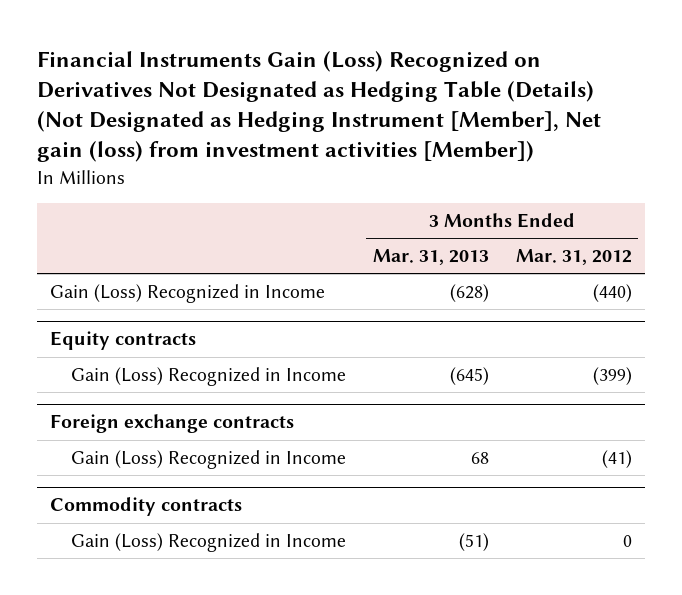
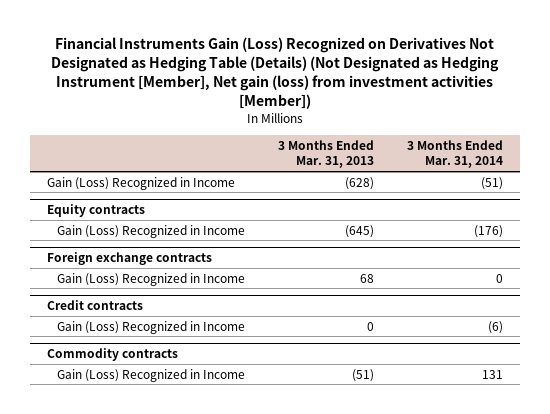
[515,249,632,266] Mar. 31, 2012 -> none
none -> [407,139,504,169] 3 Months Ended Mar. 31, 2014
none -> [46,300,143,311] Credit contracts
none -> [57,320,246,334] Gain (Loss) Recognized in Income

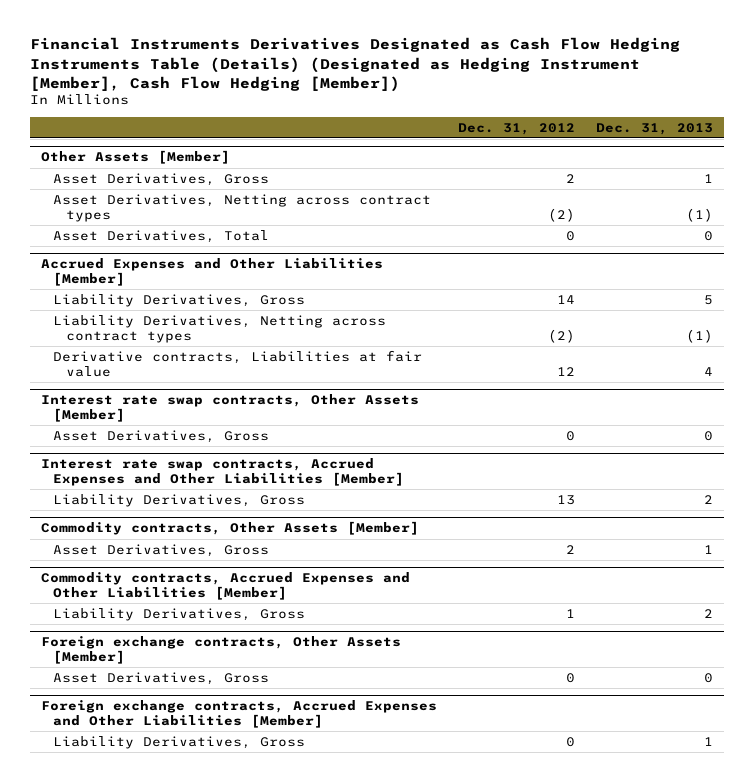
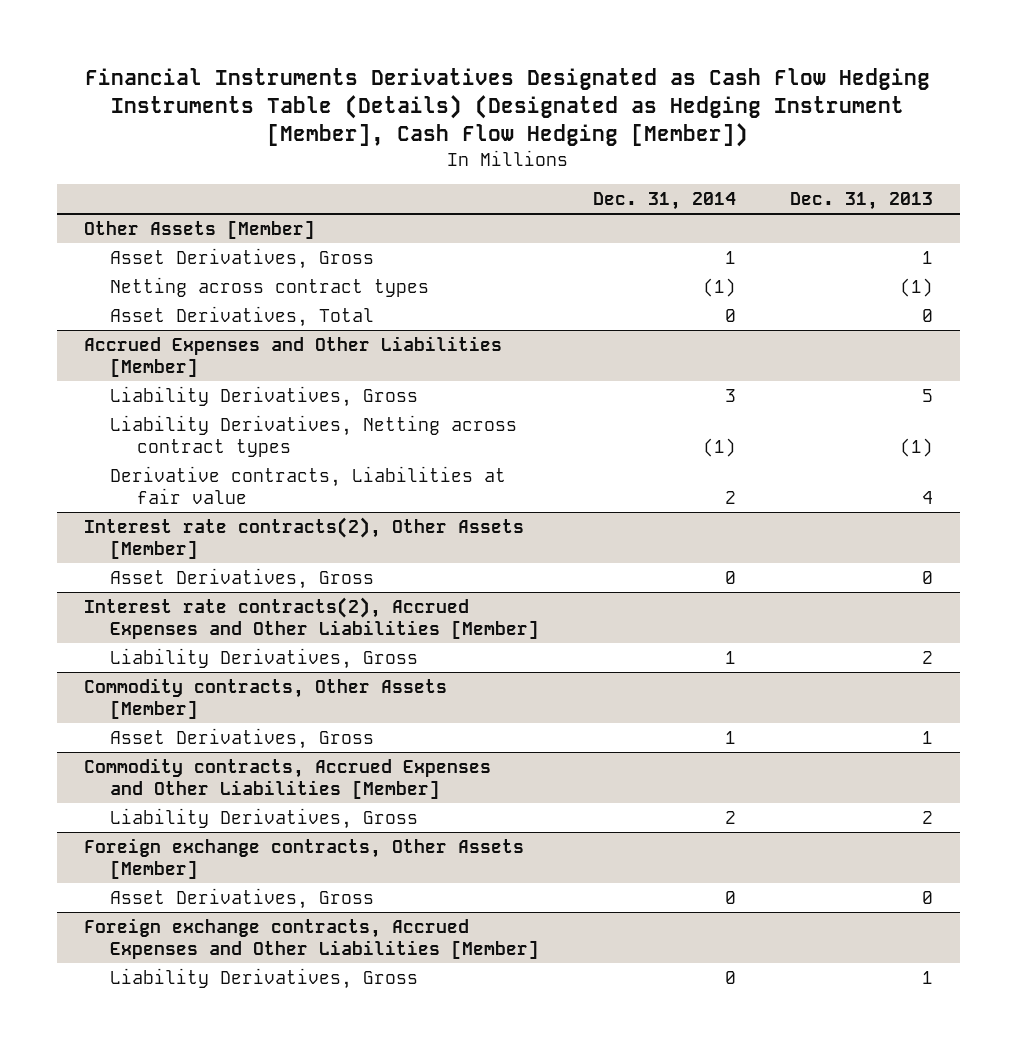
[458,122,576,135] Dec. 31, 2012 -> none
none -> [593,192,737,211] Dec. 31, 2014
[53,193,432,222] Asset Derivatives, Netting across contract types -> [110,277,430,298] Netting across contract types
[40,394,419,423] Interest rate swap contracts, Other Assets [Member] -> [83,517,524,559] Interest rate contracts(2), Other Assets [Member]
[40,458,405,487] Interest rate swap contracts, Accrued Expenses and Other Liabilities [Member] -> [83,597,540,639] Interest rate contracts(2), Accrued Expenses and Other Liabilities [Member]

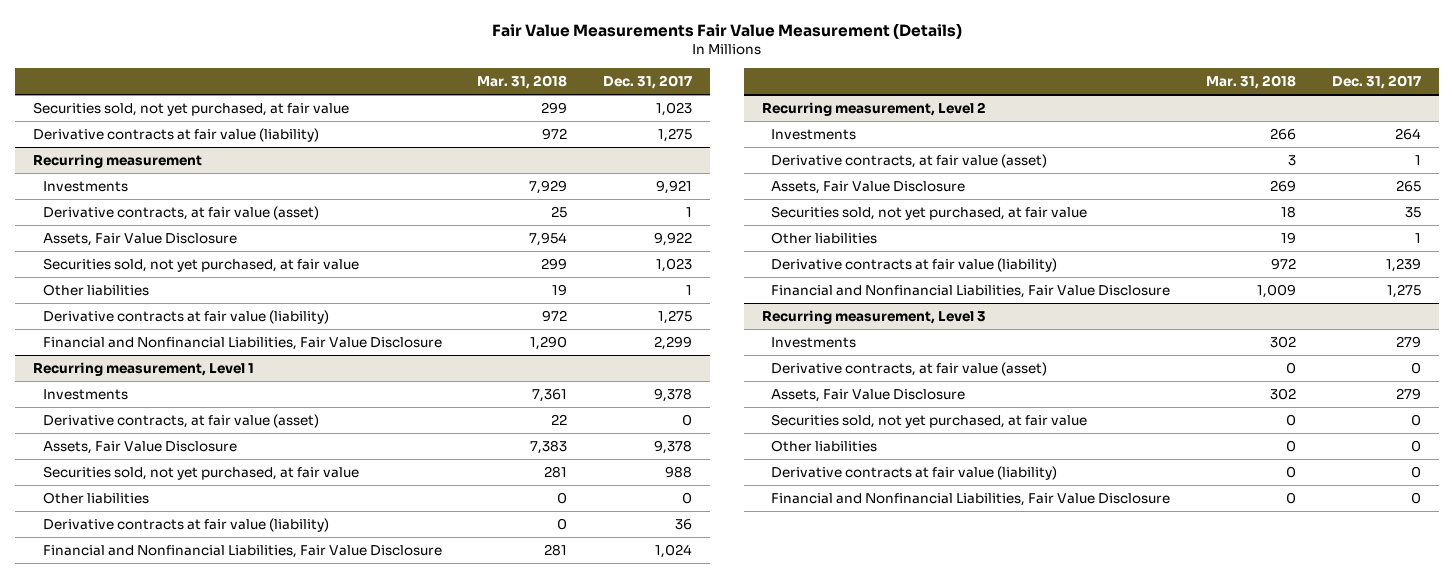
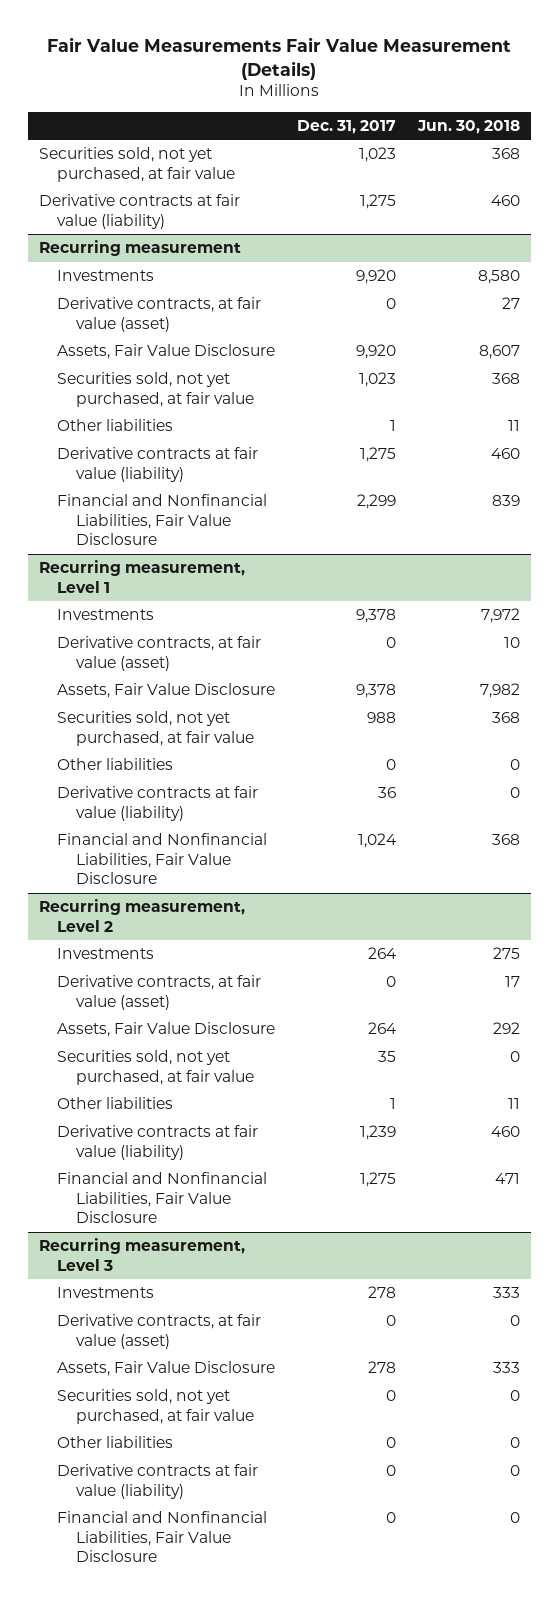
[477,75,568,90] Mar. 31, 2018 -> none
none -> [416,119,520,134] Jun. 30, 2018
[656,180,693,195] 9,921 -> [356,269,397,285] 9,920
[686,207,693,218] 1 -> [386,298,397,310] 0
[654,232,693,247] 9,922 -> [356,344,397,360] 9,920
[1414,155,1421,166] 1 -> [386,976,397,988] 0
[1395,180,1421,193] 265 -> [368,1022,398,1035] 264
[1395,336,1421,349] 279 -> [368,1286,397,1299] 278
[1395,388,1421,401] 279 -> [368,1361,397,1374] 278

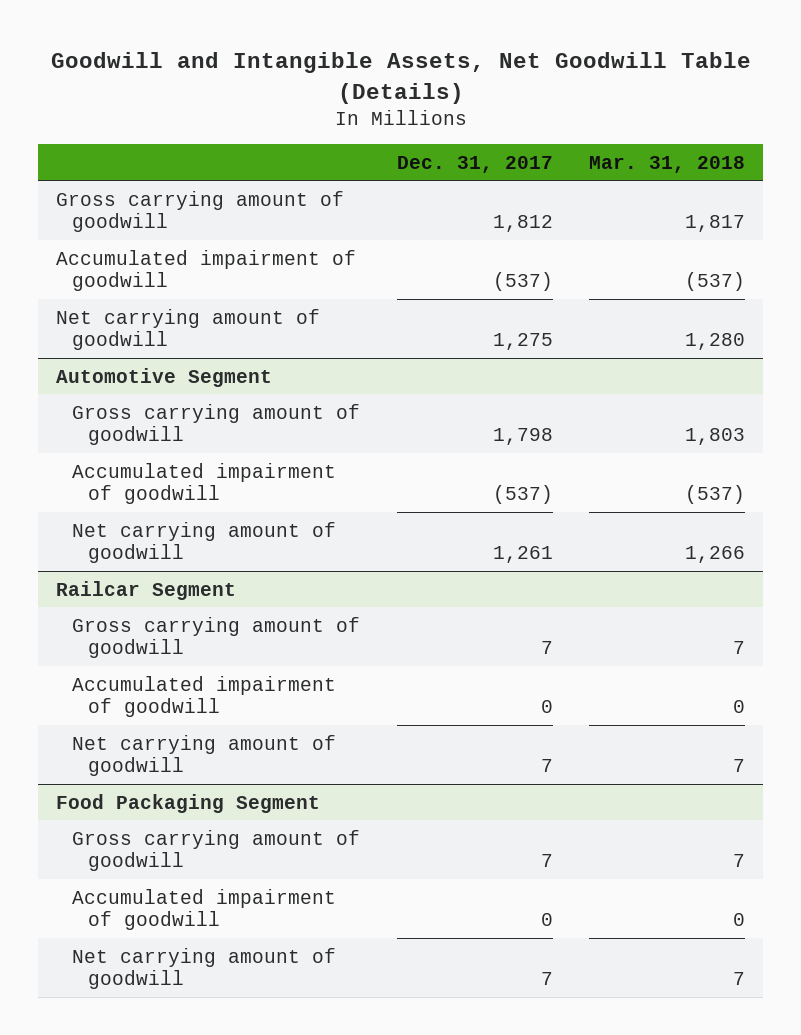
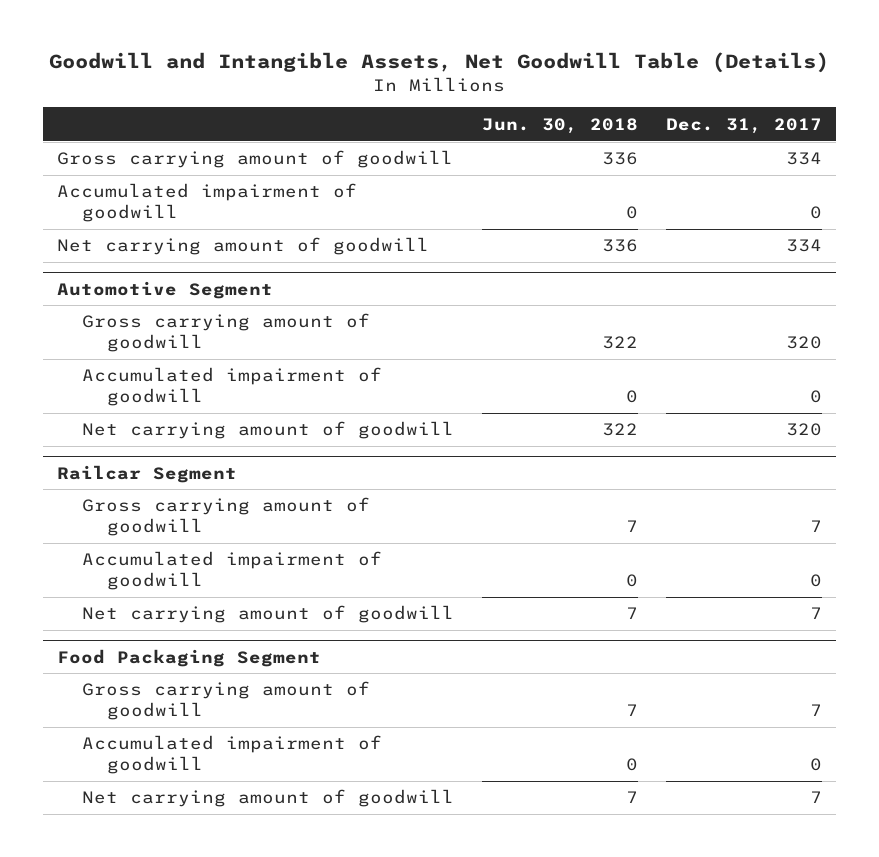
[588,155,745,173] Mar. 31, 2018 -> none
none -> [481,117,638,134] Jun. 30, 2018
[492,215,553,233] 1,812 -> [785,152,822,166] 334
[492,272,553,292] (537) -> [809,205,822,219] 0
[492,333,553,351] 1,275 -> [785,239,822,253] 334
[492,428,553,446] 1,798 -> [785,335,822,349] 320
[492,485,553,505] (537) -> [809,389,822,403] 0
[492,546,553,564] 1,261 -> [785,423,822,437] 320

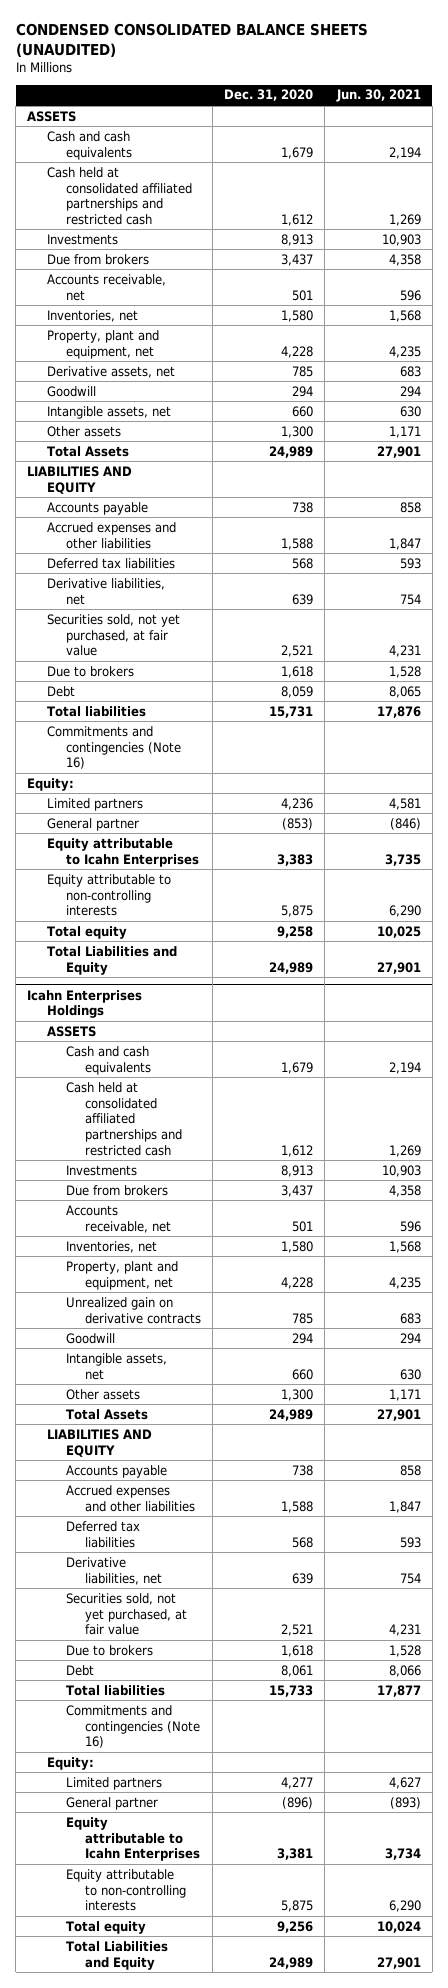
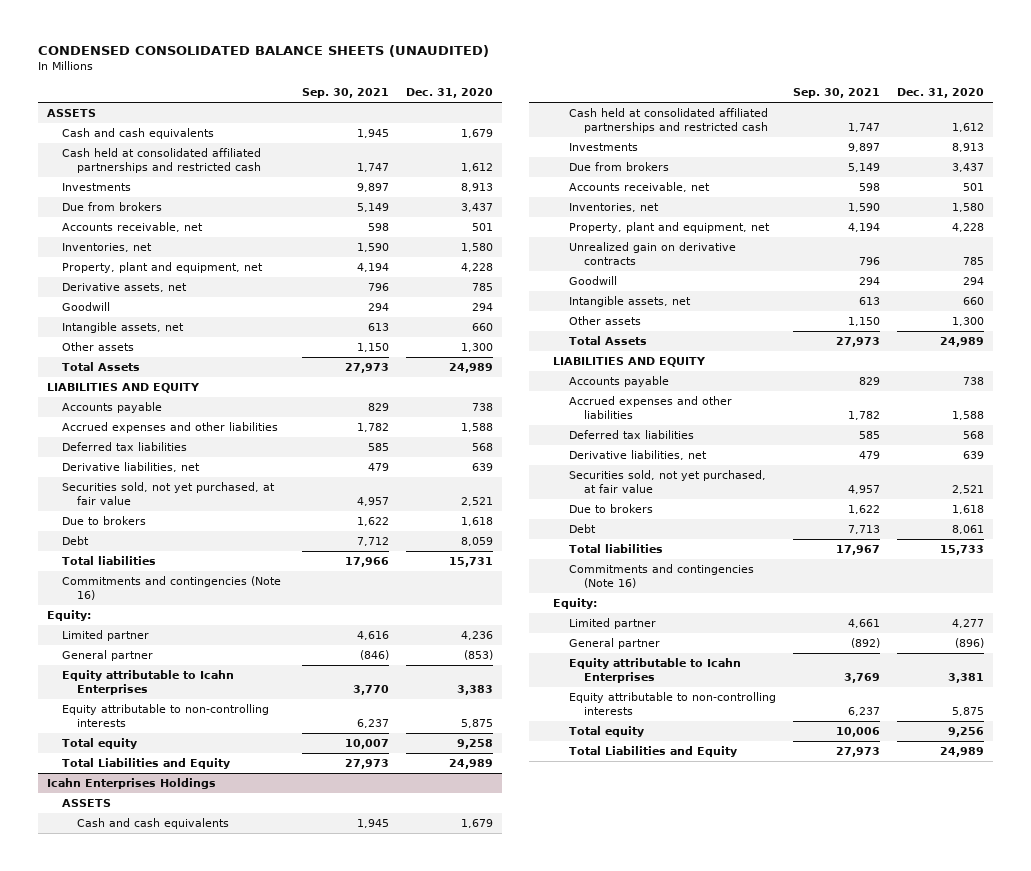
[335,89,421,103] Jun. 30, 2021 -> none
none -> [301,87,389,98] Sep. 30, 2021
[46,797,143,811] Limited partners -> [62,630,150,642] Limited partner
[65,1776,162,1790] Limited partners -> [568,618,656,630] Limited partner

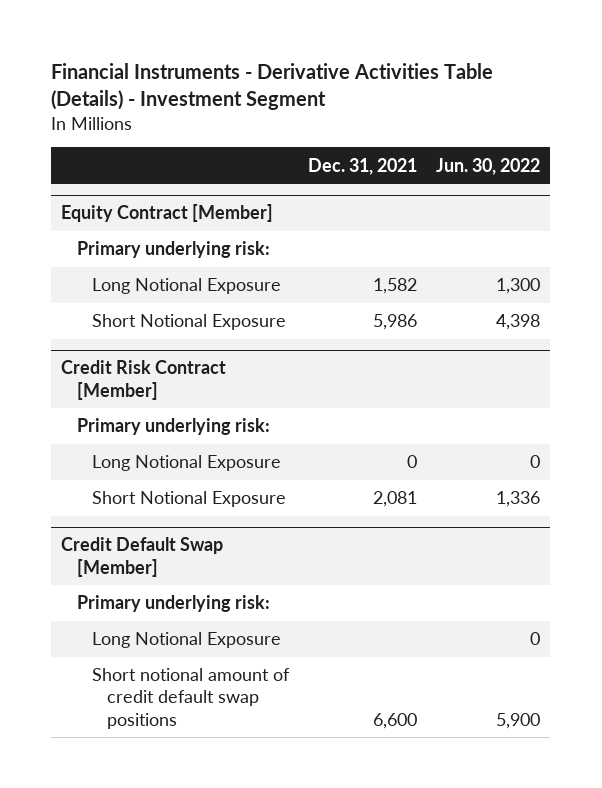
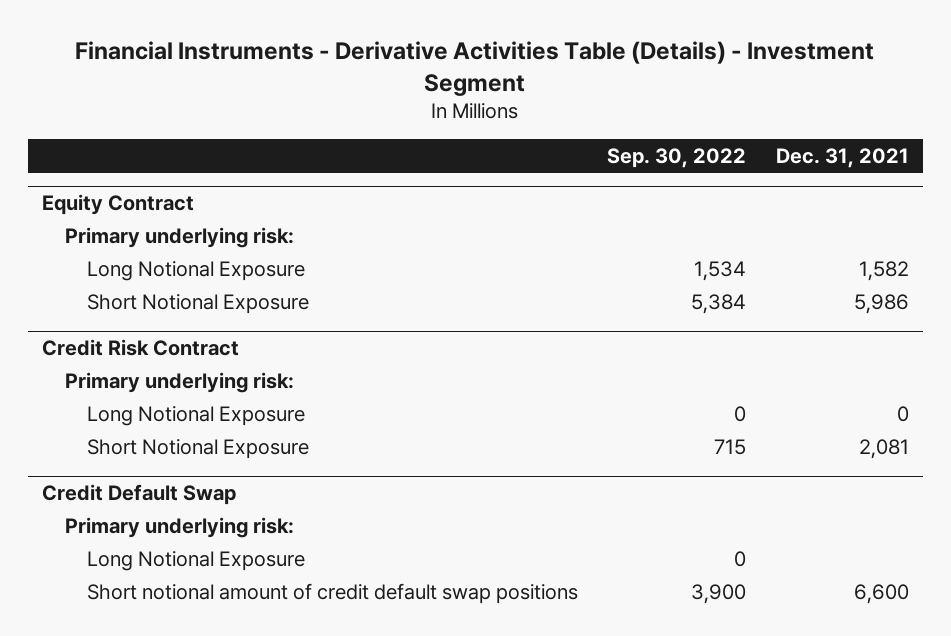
[436,157,541,175] Jun. 30, 2022 -> none
none -> [607,147,747,168] Sep. 30, 2022
[61,204,274,223] Equity Contract [Member] -> [42,193,195,215] Equity Contract
[61,360,227,400] Credit Risk Contract [Member] -> [42,338,240,356] Credit Risk Contract
[61,537,224,577] Credit Default Swap [Member] -> [42,483,237,505] Credit Default Swap

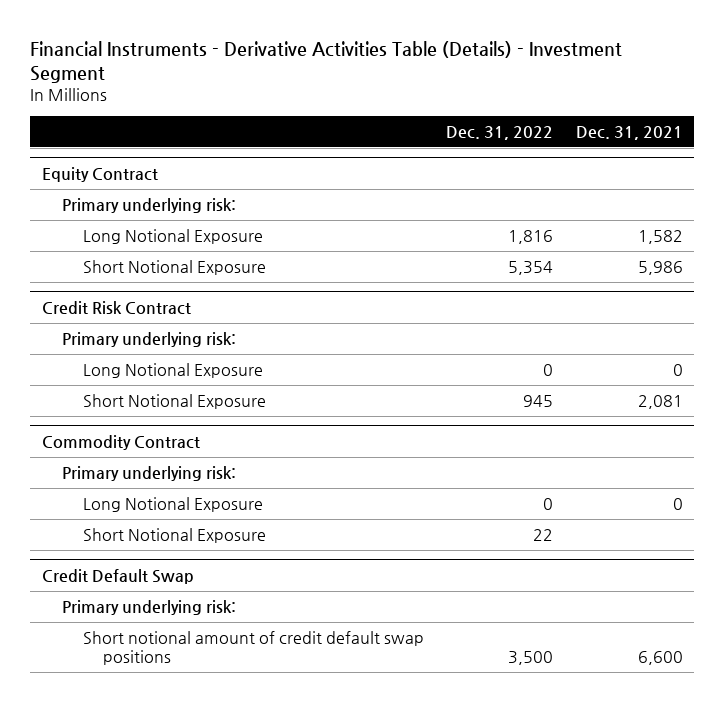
[607,147,747,168] Sep. 30, 2022 -> none
none -> [446,126,554,141] Dec. 31, 2022
none -> [41,434,200,450] Commodity Contract
none -> [62,465,237,481] Primary underlying risk:
none -> [82,496,263,512] Long Notional Exposure
none -> [82,527,266,543] Short Notional Exposure
[87,550,306,571] Long Notional Exposure -> none

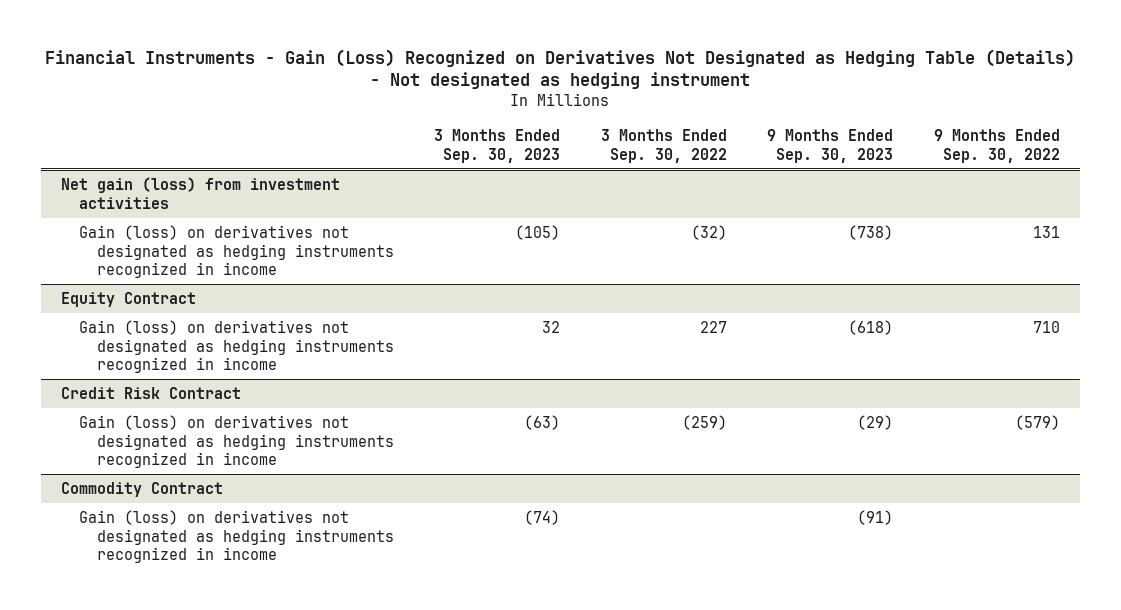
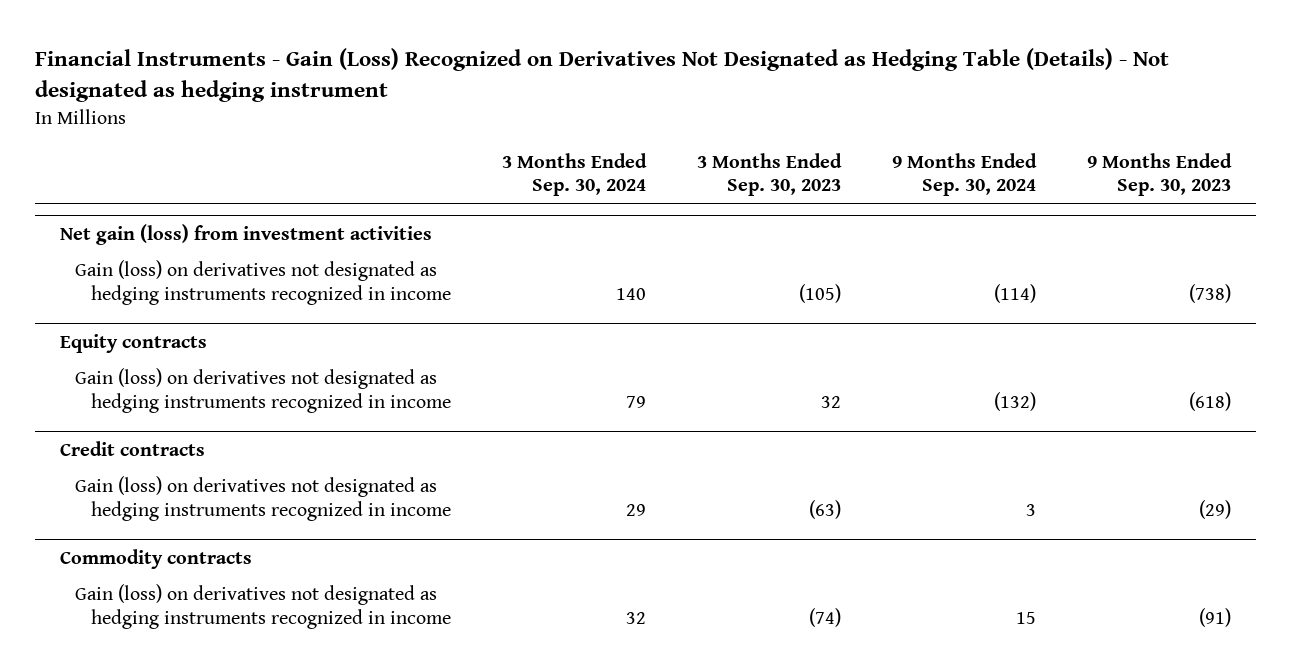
[600,129,727,163] 3 Months Ended Sep. 30, 2022 -> none
[933,129,1060,163] 9 Months Ended Sep. 30, 2022 -> none
none -> [501,152,647,197] 3 Months Ended Sep. 30, 2024
none -> [891,152,1037,197] 9 Months Ended Sep. 30, 2024
[61,291,197,307] Equity Contract -> [60,334,208,354] Equity contracts
[61,386,242,399] Credit Risk Contract -> [60,441,206,457] Credit contracts
[61,481,224,497] Commodity Contract -> [60,549,253,570] Commodity contracts

